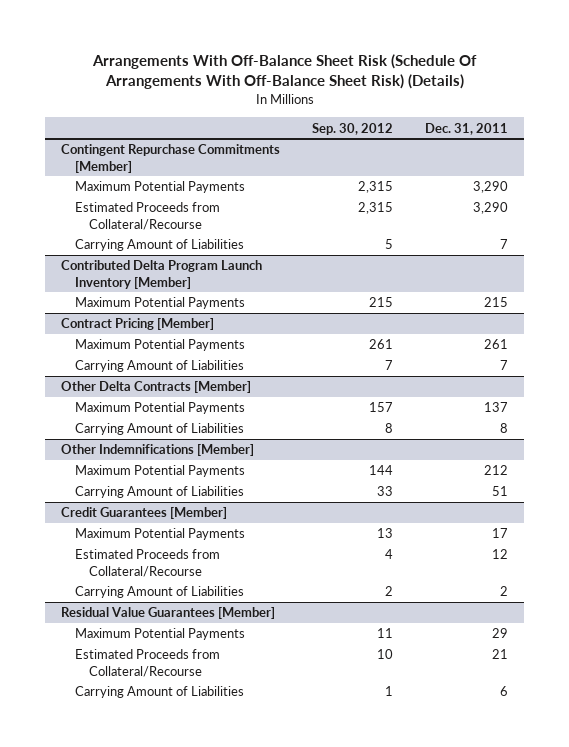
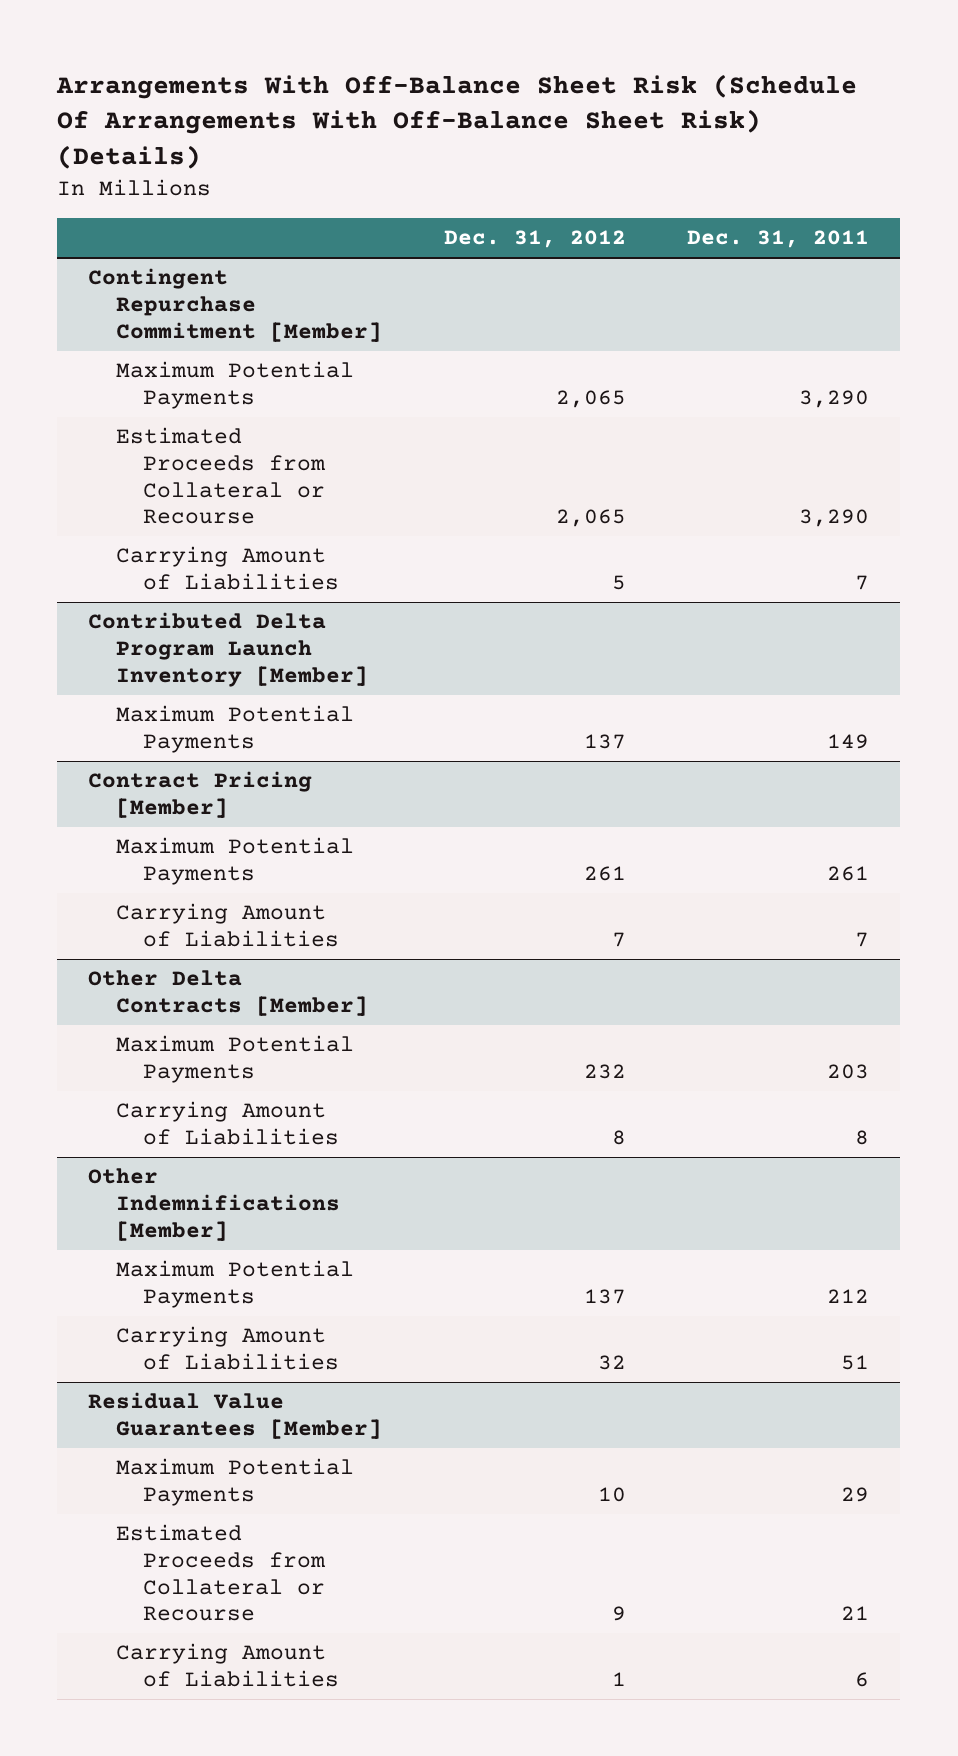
[312,122,394,135] Sep. 30, 2012 -> none
none -> [443,230,626,249] Dec. 31, 2012
[61,144,281,173] Contingent Repurchase Commitments [Member] -> [88,268,382,342] Contingent Repurchase Commitment [Member]
[75,202,221,230] Estimated Proceeds from Collateral/Recourse -> [115,427,327,525] Estimated Proceeds from Collateral or Recourse
[484,297,509,308] 215 -> [827,733,870,749] 149
[484,402,509,413] 137 -> [827,1063,870,1079] 203
[61,507,228,520] Credit Guarantees [Member] -> none
[75,528,246,541] Maximum Potential Payments -> none
[75,549,221,577] Estimated Proceeds from Collateral/Recourse -> none
[75,586,245,599] Carrying Amount of Liabilities -> none
[75,649,221,677] Estimated Proceeds from Collateral/Recourse -> [115,1524,327,1622] Estimated Proceeds from Collateral or Recourse

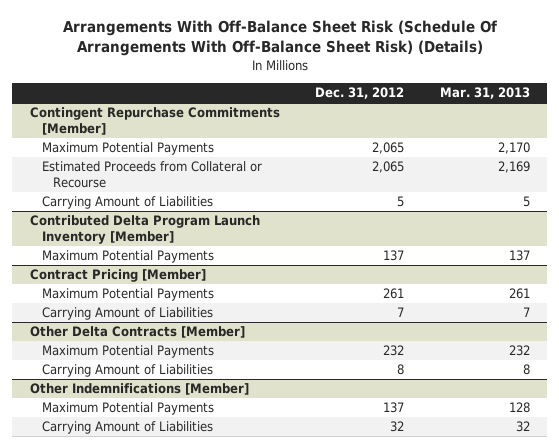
[687,230,870,249] Dec. 31, 2011 -> none
none -> [439,87,530,100] Mar. 31, 2013
[88,268,382,342] Contingent Repurchase Commitment [Member] -> [29,107,280,135] Contingent Repurchase Commitments [Member]
[88,1392,382,1439] Residual Value Guarantees [Member] -> none
[115,1458,354,1506] Maximum Potential Payments -> none
[115,1524,327,1622] Estimated Proceeds from Collateral or Recourse -> none
[115,1643,340,1687] Carrying Amount of Liabilities -> none

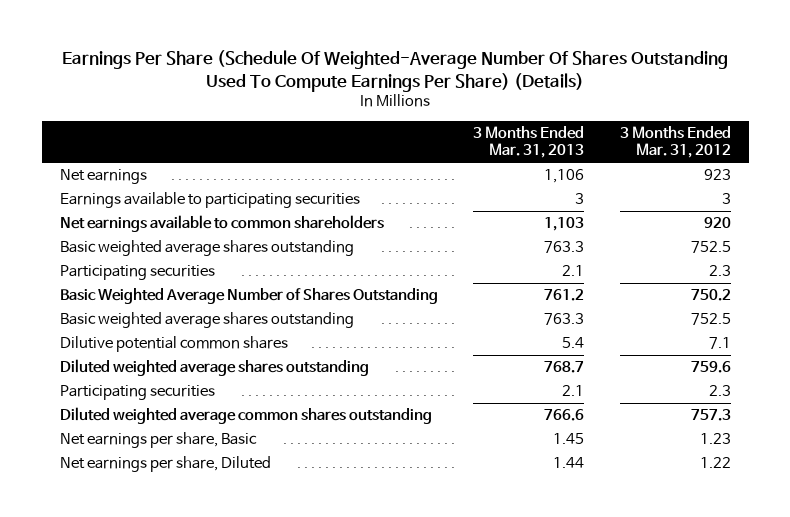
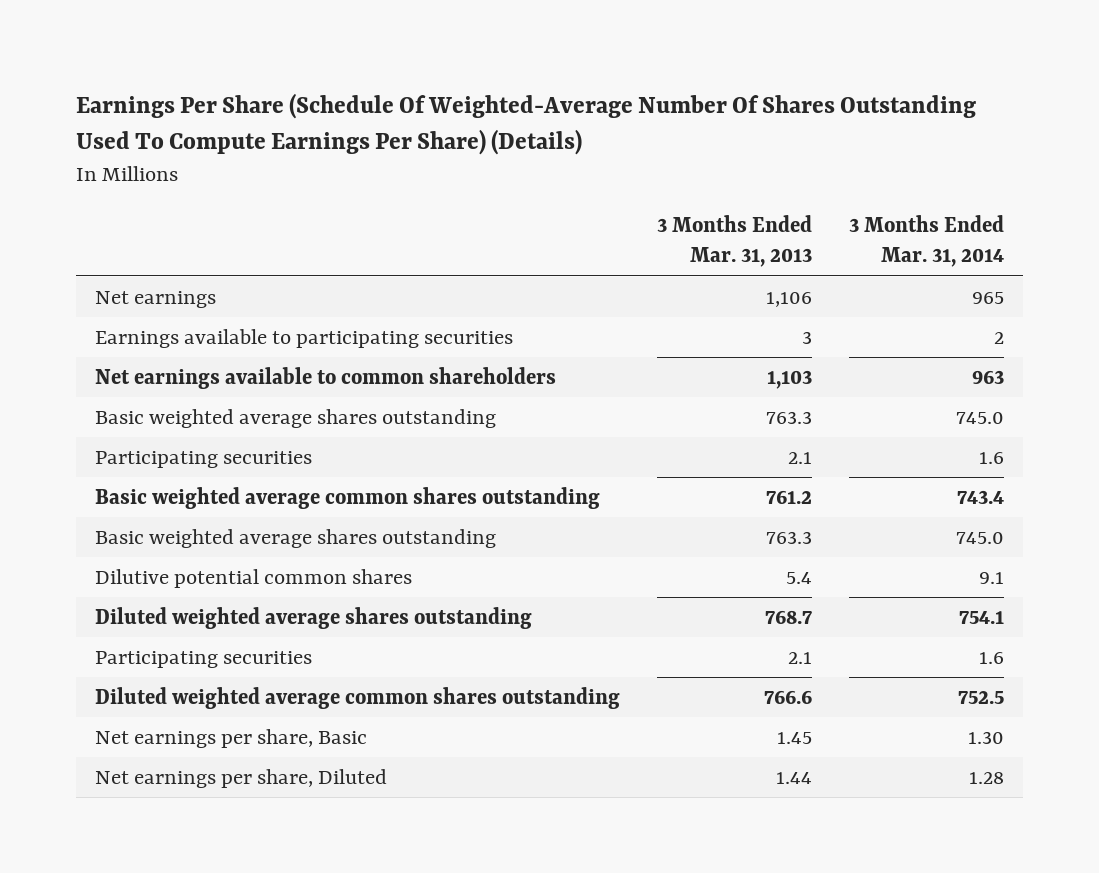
[619,126,731,159] 3 Months Ended Mar. 31, 2012 -> none
none -> [849,215,1005,268] 3 Months Ended Mar. 31, 2014
[59,288,438,305] Basic Weighted Average Number of Shares Outstanding -> [94,486,600,509] Basic weighted average common shares outstanding

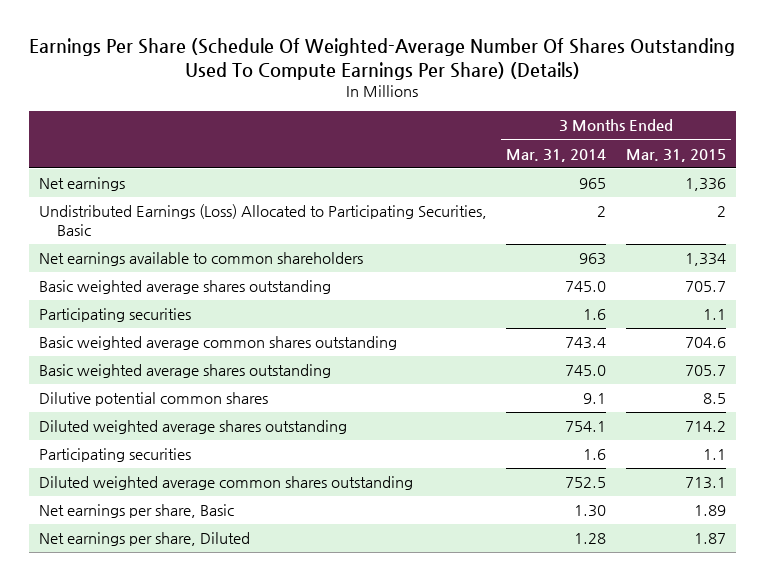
[656,215,812,268] 3 Months Ended Mar. 31, 2013 -> none
none -> [625,148,726,162] Mar. 31, 2015
[94,328,513,348] Earnings available to participating securities -> none
none -> [38,204,487,237] Undistributed Earnings (Loss) Allocated to Participating Securities, Basic

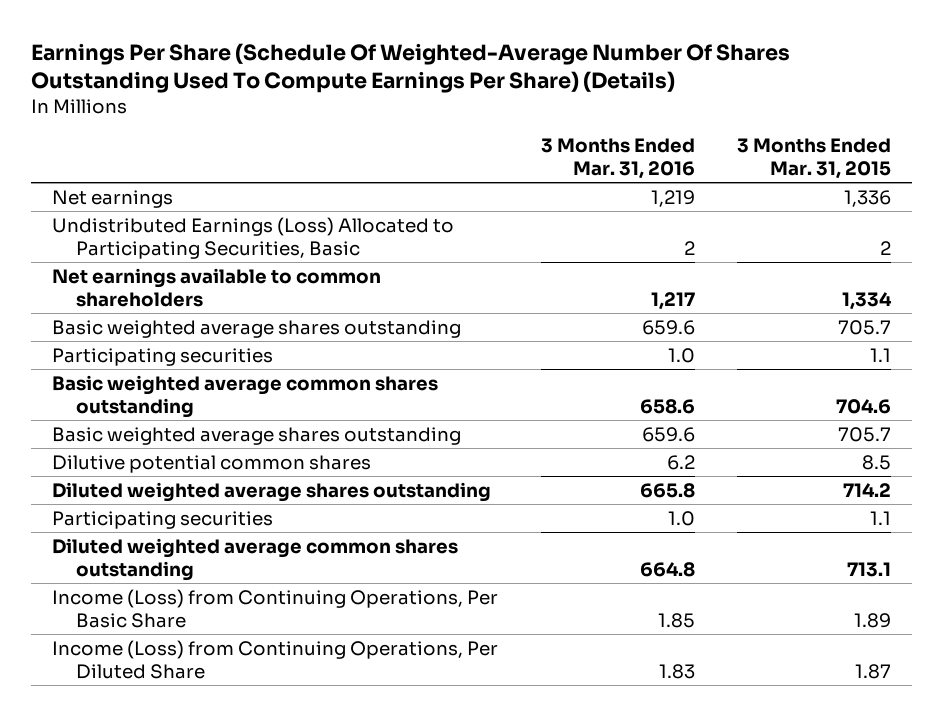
[506,148,607,162] Mar. 31, 2014 -> none
none -> [540,137,695,179] 3 Months Ended Mar. 31, 2016
[38,504,234,519] Net earnings per share, Basic -> [52,588,499,628] Income (Loss) from Continuing Operations, Per Basic Share
[38,532,250,547] Net earnings per share, Diluted -> [52,639,499,679] Income (Loss) from Continuing Operations, Per Diluted Share

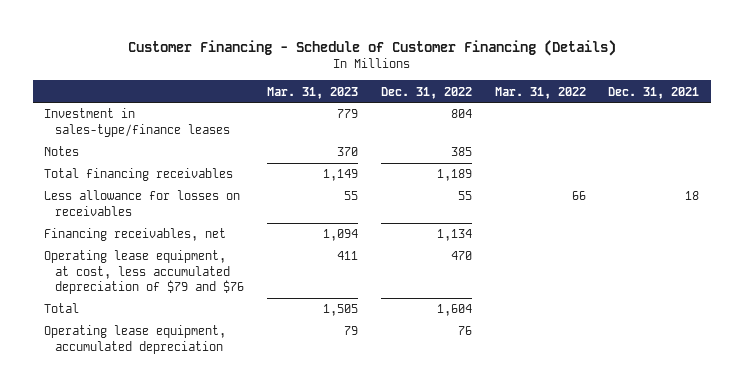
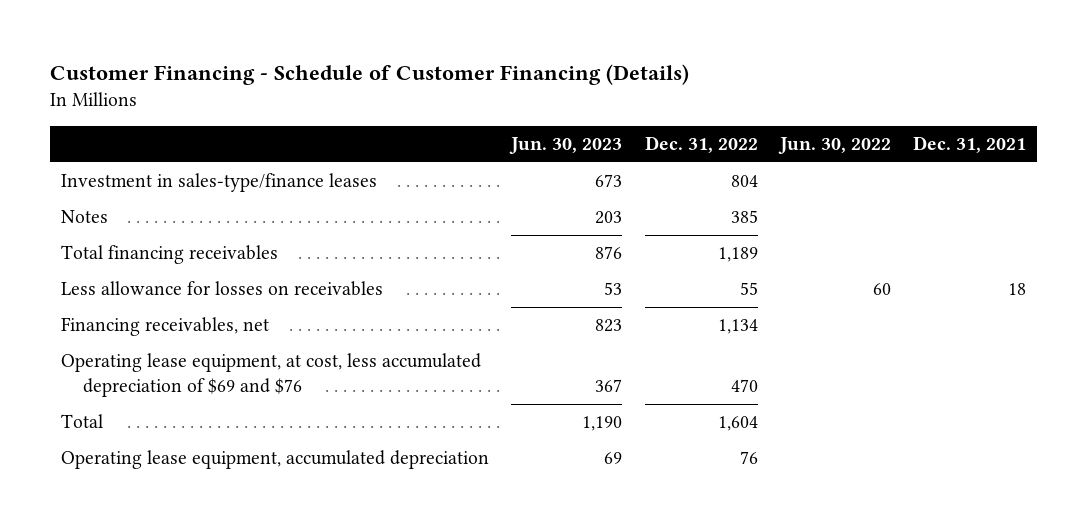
[267,86,359,99] Mar. 31, 2023 -> none
[494,86,586,99] Mar. 31, 2022 -> none
none -> [509,137,623,155] Jun. 30, 2023
none -> [777,137,891,155] Jun. 30, 2022
[44,250,245,295] Operating lease equipment, at cost, less accumulated depreciation of $79 and $76 -> [61,353,482,398] Operating lease equipment, at cost, less accumulated depreciation of $69 and $76

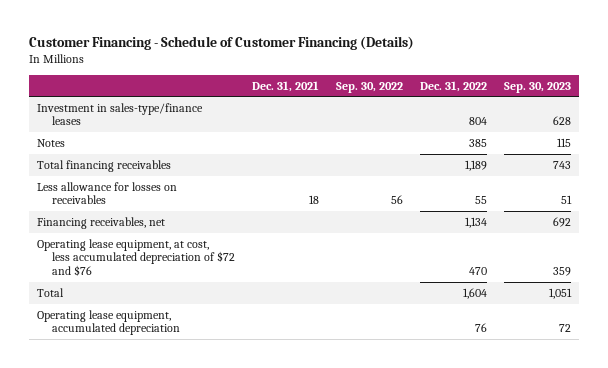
[509,137,623,155] Jun. 30, 2023 -> none
[777,137,891,155] Jun. 30, 2022 -> none
none -> [335,81,403,93] Sep. 30, 2022
none -> [503,81,571,93] Sep. 30, 2023
[61,353,482,398] Operating lease equipment, at cost, less accumulated depreciation of $69 and $76 -> [37,238,235,276] Operating lease equipment, at cost, less accumulated depreciation of $72 and $76

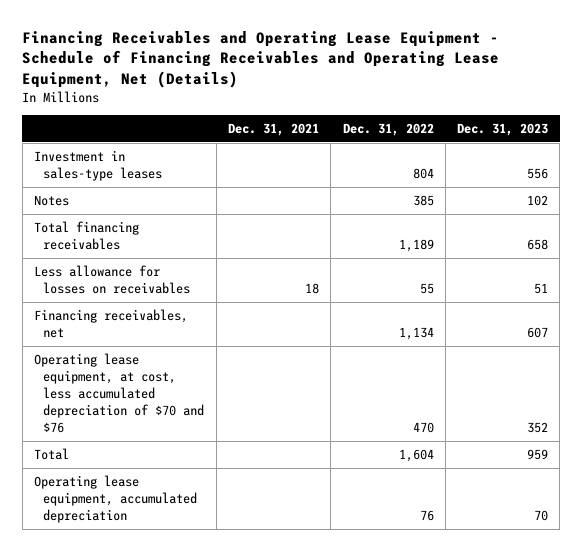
[28,36,414,51] Customer Financing - Schedule of Customer Financing (Details) -> [22,30,500,88] Financing Receivables and Operating Lease Equipment - Schedule of Financing Receivables and Operating Lease Equipment, Net (Details)
[335,81,403,93] Sep. 30, 2022 -> none
[503,81,571,93] Sep. 30, 2023 -> none
none -> [457,123,549,137] Dec. 31, 2023
[37,102,204,126] Investment in sales-type/finance leases -> [34,150,163,182] Investment in sales-type leases
[37,238,235,276] Operating lease equipment, at cost, less accumulated depreciation of $72 and $76 -> [34,353,205,433] Operating lease equipment, at cost, less accumulated depreciation of $70 and $76

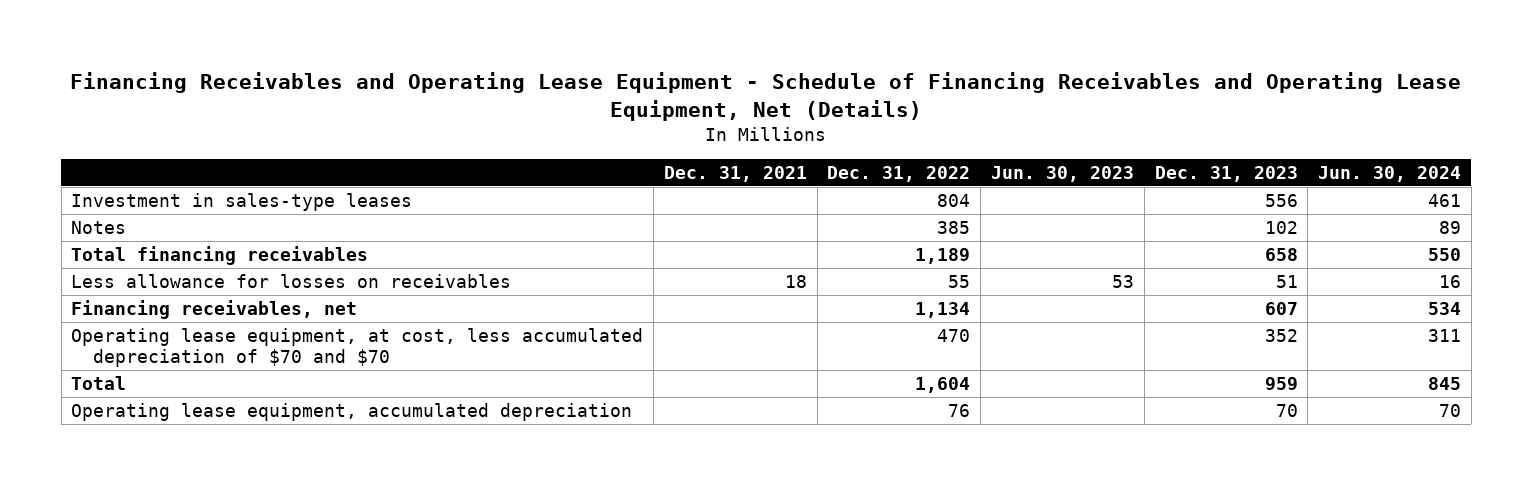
none -> [991,165,1135,182] Jun. 30, 2023
none -> [1318,165,1462,182] Jun. 30, 2024
[34,353,205,433] Operating lease equipment, at cost, less accumulated depreciation of $70 and $76 -> [71,328,644,367] Operating lease equipment, at cost, less accumulated depreciation of $70 and $70

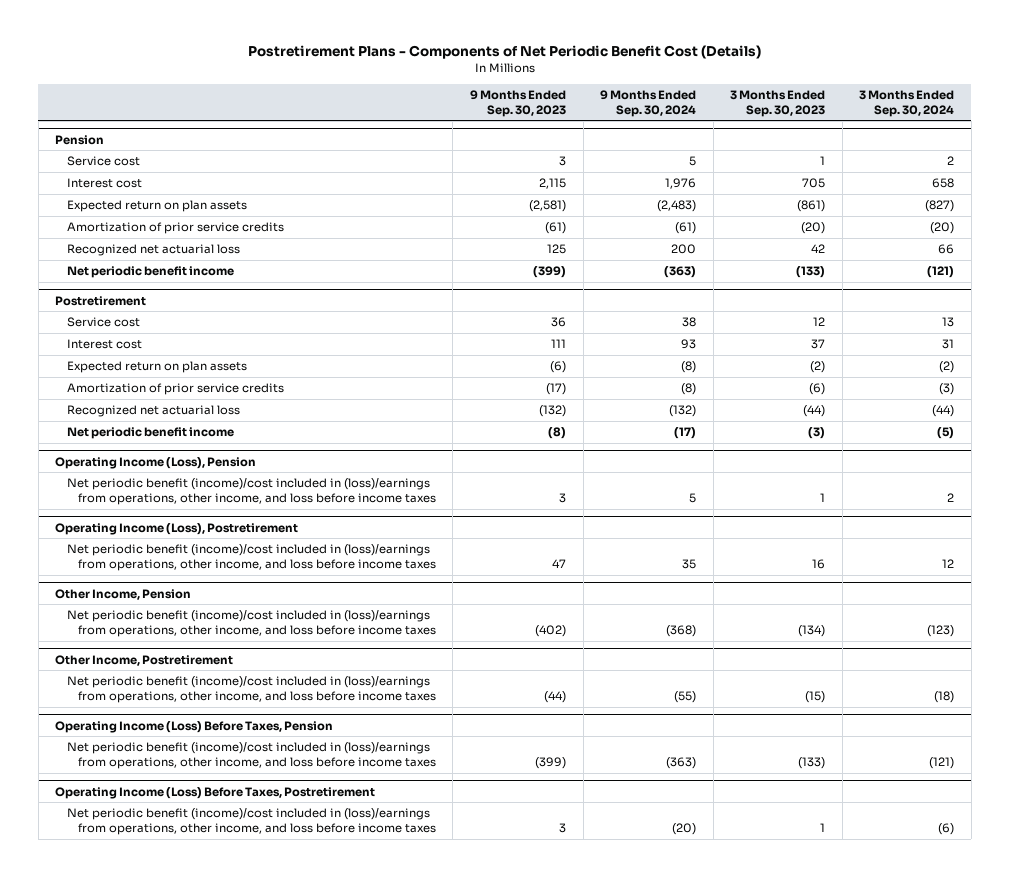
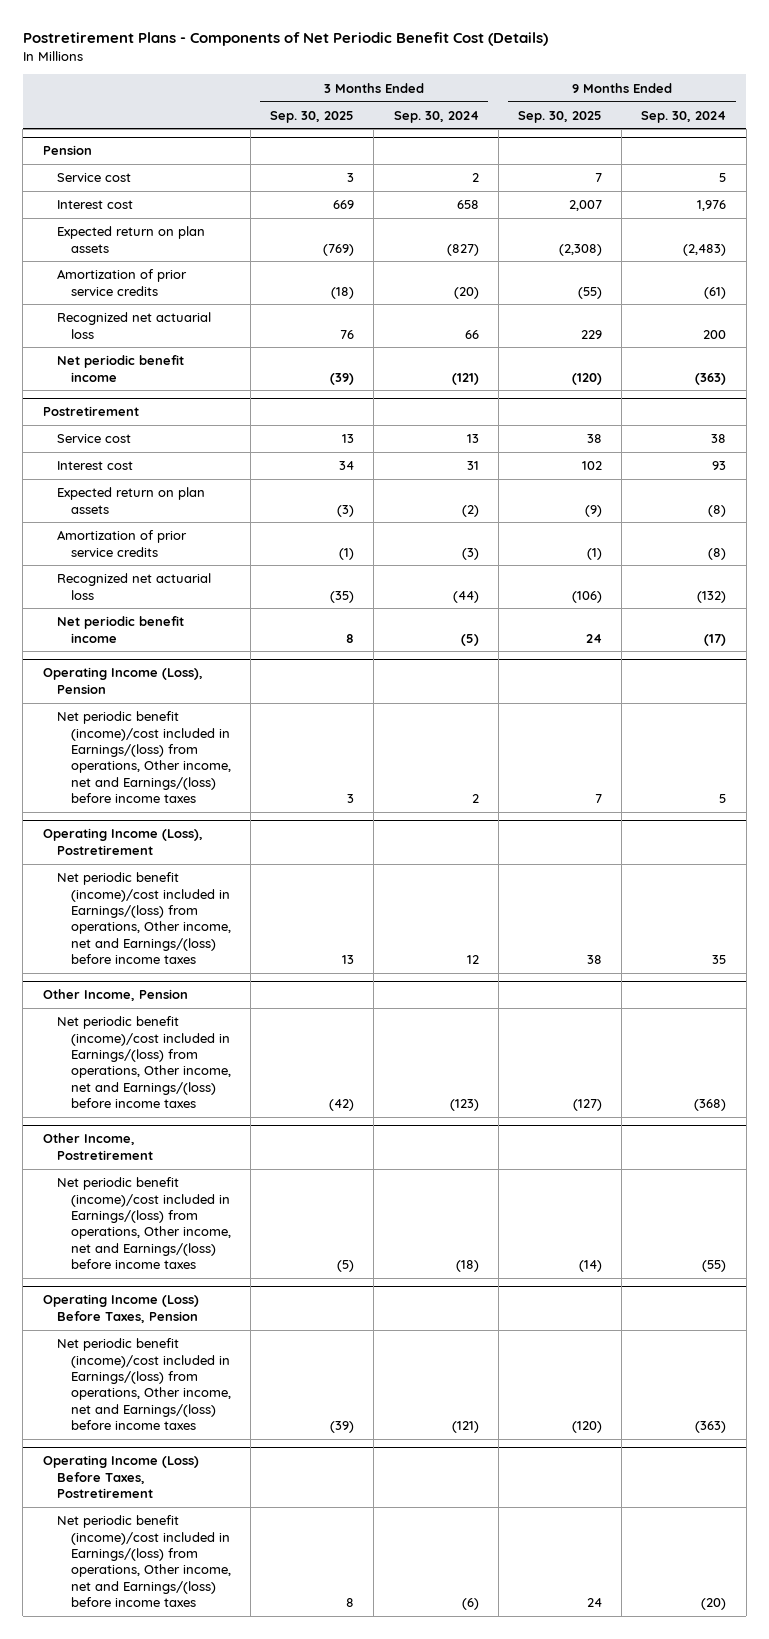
[469,89,566,117] 9 Months Ended Sep. 30, 2023 -> none
[730,89,826,117] 3 Months Ended Sep. 30, 2023 -> none
none -> [270,110,355,123] Sep. 30, 2025
none -> [518,110,603,123] Sep. 30, 2025
[66,478,436,506] Net periodic benefit (income)/cost included in (loss)/earnings from operations, other income, and loss before income taxes -> [56,711,231,804] Net periodic benefit (income)/cost included in Earnings/(loss) from operations, Other income, net and Earnings/(loss) before income taxes
[66,544,436,572] Net periodic benefit (income)/cost included in (loss)/earnings from operations, other income, and loss before income taxes -> [56,872,231,965] Net periodic benefit (income)/cost included in Earnings/(loss) from operations, Other income, net and Earnings/(loss) before income taxes
[66,610,436,638] Net periodic benefit (income)/cost included in (loss)/earnings from operations, other income, and loss before income taxes -> [56,1016,231,1109] Net periodic benefit (income)/cost included in Earnings/(loss) from operations, Other income, net and Earnings/(loss) before income taxes
[66,676,436,704] Net periodic benefit (income)/cost included in (loss)/earnings from operations, other income, and loss before income taxes -> [56,1177,231,1270] Net periodic benefit (income)/cost included in Earnings/(loss) from operations, Other income, net and Earnings/(loss) before income taxes
[66,742,436,770] Net periodic benefit (income)/cost included in (loss)/earnings from operations, other income, and loss before income taxes -> [56,1338,231,1431] Net periodic benefit (income)/cost included in Earnings/(loss) from operations, Other income, net and Earnings/(loss) before income taxes
[66,808,436,836] Net periodic benefit (income)/cost included in (loss)/earnings from operations, other income, and loss before income taxes -> [56,1515,231,1608] Net periodic benefit (income)/cost included in Earnings/(loss) from operations, Other income, net and Earnings/(loss) before income taxes

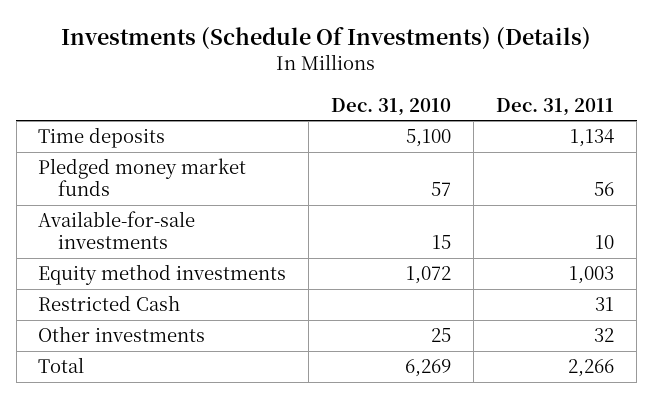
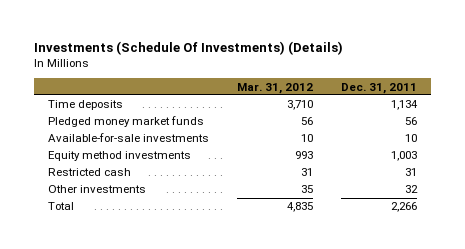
[331,97,452,116] Dec. 31, 2010 -> none
none -> [237,82,314,94] Mar. 31, 2012
[38,295,181,312] Restricted Cash -> [48,168,132,177] Restricted cash

